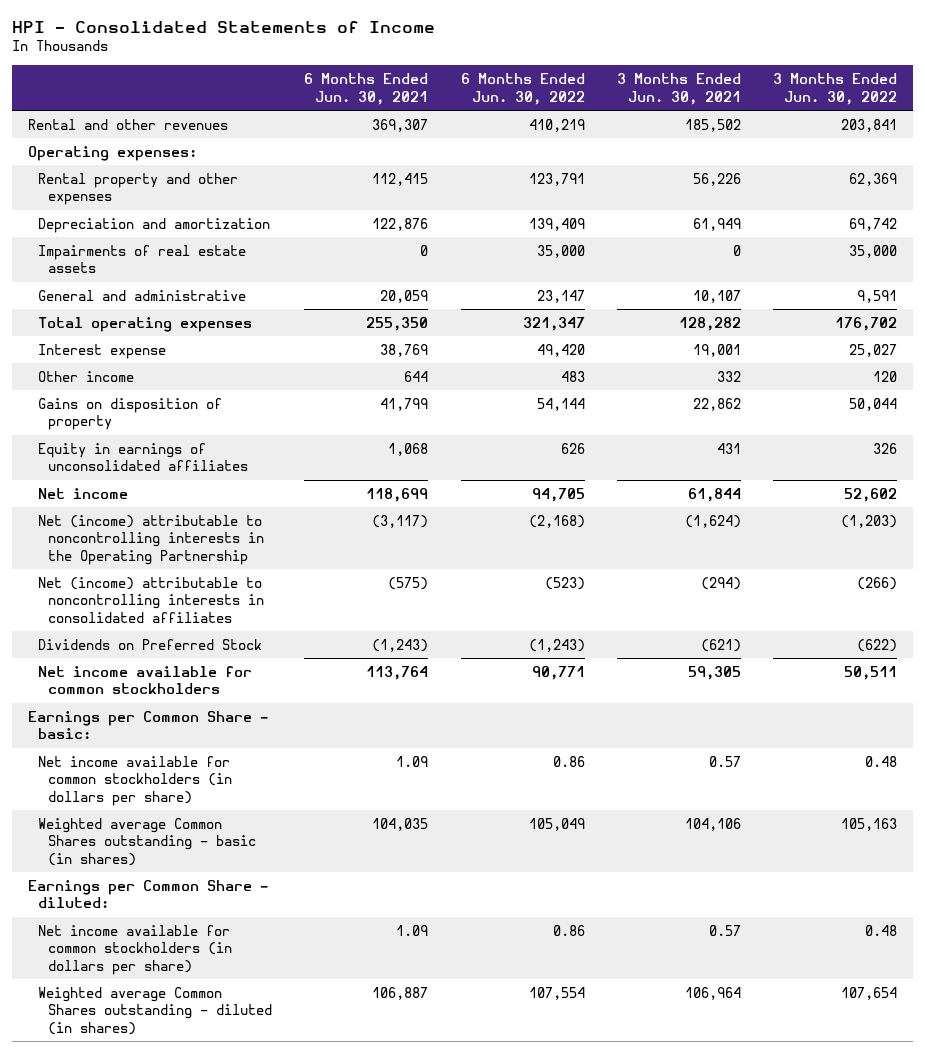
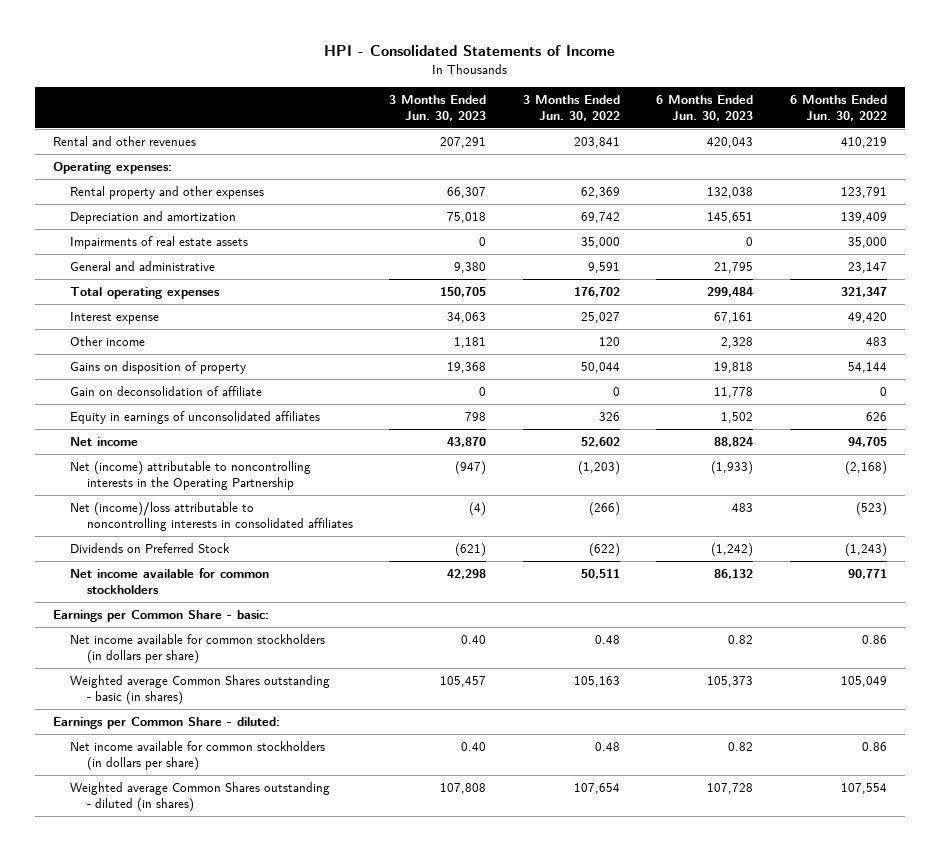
[304,73,429,105] 6 Months Ended Jun. 30, 2021 -> none
[616,73,741,105] 3 Months Ended Jun. 30, 2021 -> none
none -> [389,94,487,121] 3 Months Ended Jun. 30, 2023
none -> [656,94,754,121] 6 Months Ended Jun. 30, 2023
none -> [70,386,263,397] Gain on deconsolidation of affiliate
[37,576,265,623] Net (income) attributable to noncontrolling interests in consolidated affiliates -> [70,502,353,532] Net (income)/loss attributable to noncontrolling interests in consolidated affiliates

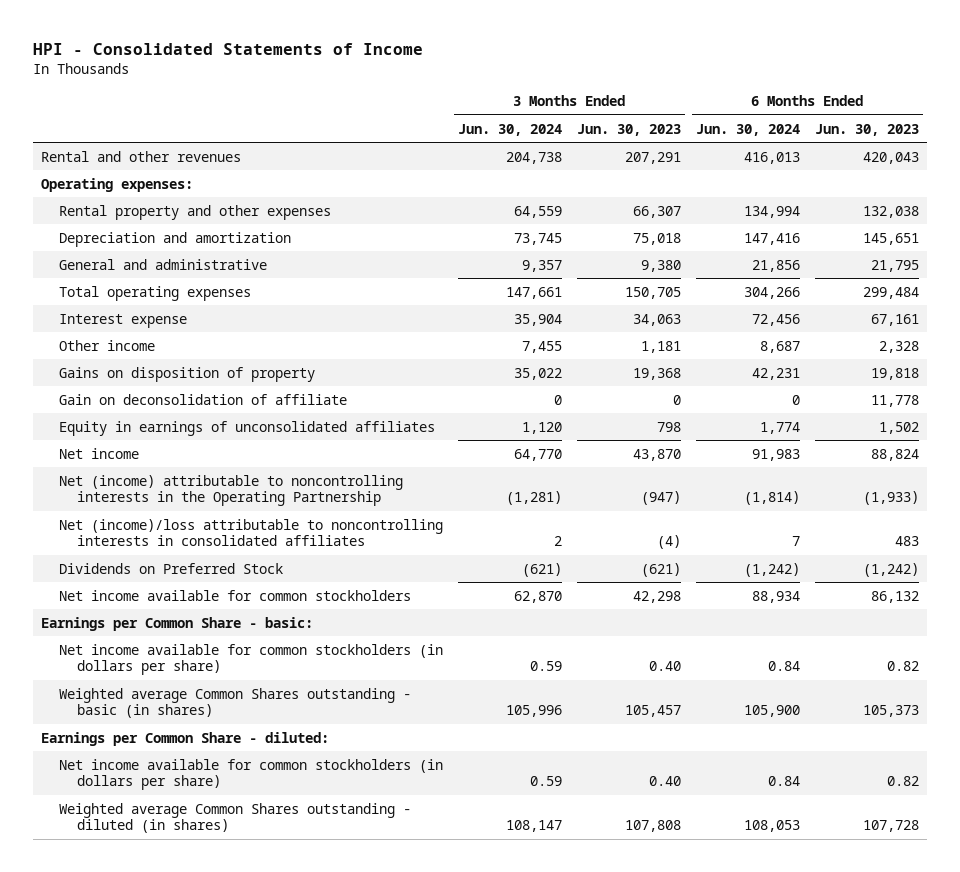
[522,94,620,121] 3 Months Ended Jun. 30, 2022 -> none
[789,94,887,121] 6 Months Ended Jun. 30, 2022 -> none
none -> [457,123,562,136] Jun. 30, 2024
none -> [695,123,800,136] Jun. 30, 2024
[70,236,249,250] Impairments of real estate assets -> none

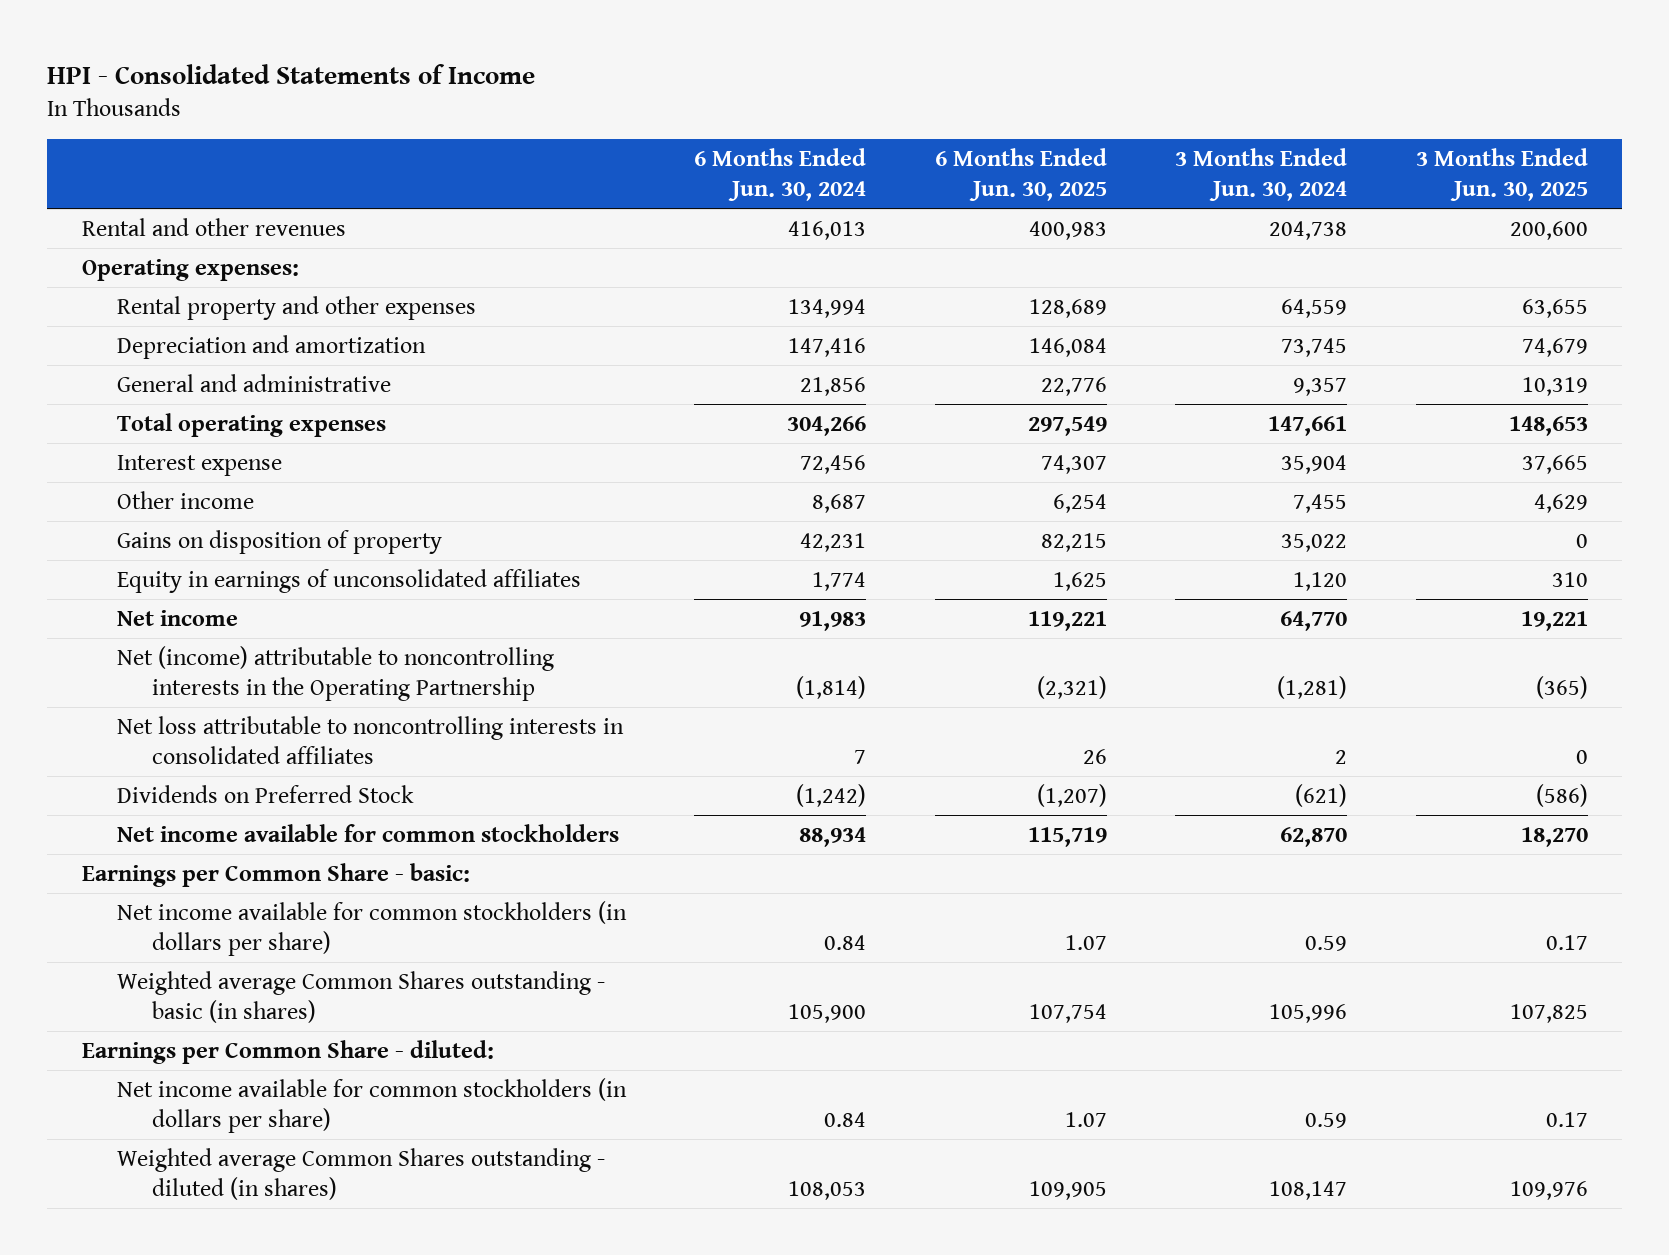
[576,123,681,136] Jun. 30, 2023 -> none
[814,123,919,136] Jun. 30, 2023 -> none
none -> [934,147,1107,201] 6 Months Ended Jun. 30, 2025
none -> [1415,147,1588,201] 3 Months Ended Jun. 30, 2025
[58,393,347,405] Gain on deconsolidation of affiliate -> none
[58,518,443,547] Net (income)/loss attributable to noncontrolling interests in consolidated affiliates -> [116,715,624,764] Net loss attributable to noncontrolling interests in consolidated affiliates

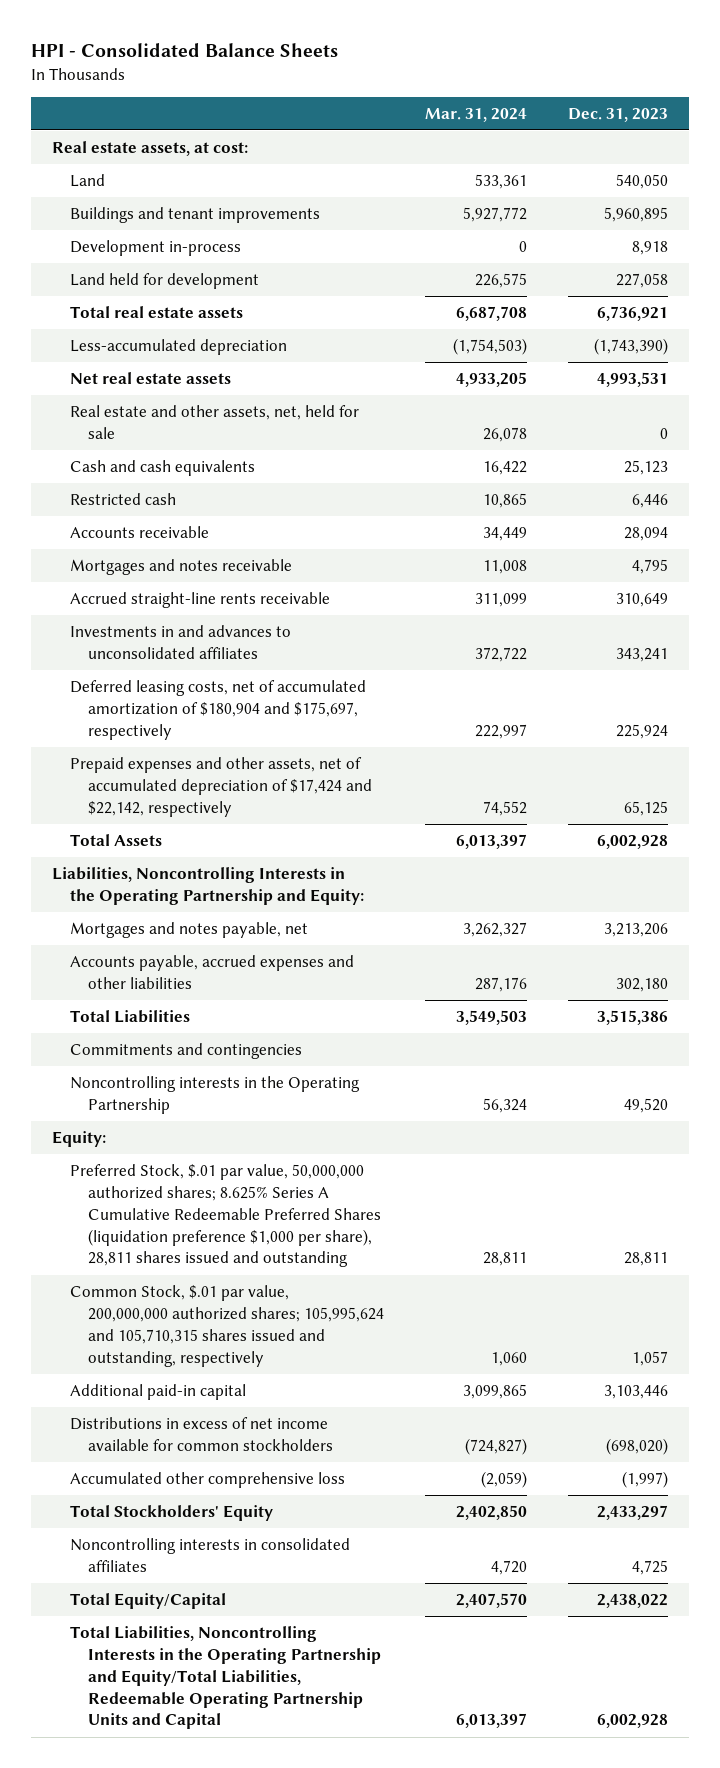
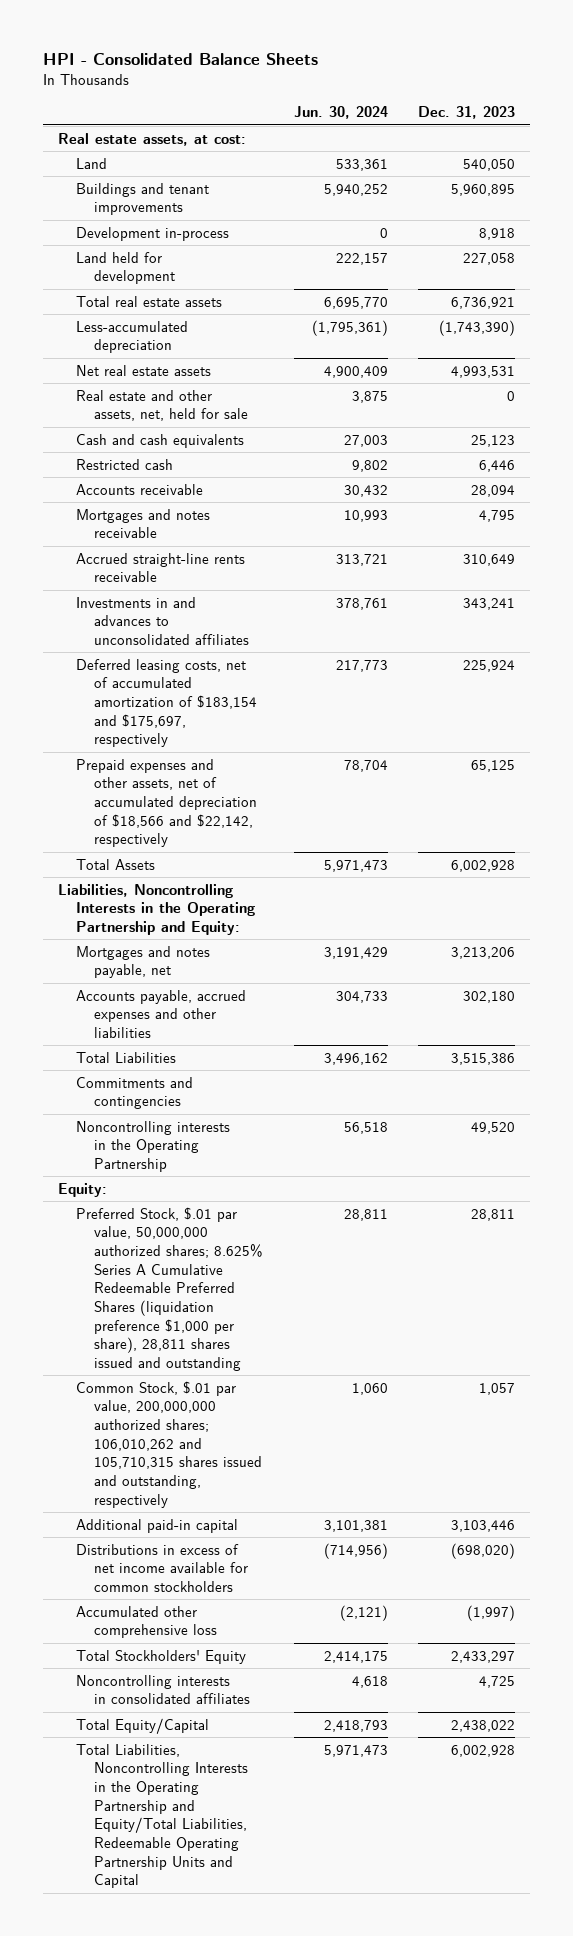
[425,107,528,122] Mar. 31, 2024 -> none
none -> [293,106,388,120] Jun. 30, 2024
[69,680,366,740] Deferred leasing costs, net of accumulated amortization of $180,904 and $175,697, respectively -> [76,658,258,748] Deferred leasing costs, net of accumulated amortization of $183,154 and $175,697, respectively
[69,757,372,817] Prepaid expenses and other assets, net of accumulated depreciation of $17,424 and $22,142, respectively -> [76,758,258,848] Prepaid expenses and other assets, net of accumulated depreciation of $18,566 and $22,142, respectively
[69,1285,384,1367] Common Stock, $.01 par value, 200,000,000 authorized shares; 105,995,624 and 105,710,315 shares issued and outstanding, respectively -> [76,1380,263,1508] Common Stock, $.01 par value, 200,000,000 authorized shares; 106,010,262 and 105,710,315 shares issued and outstanding, respectively

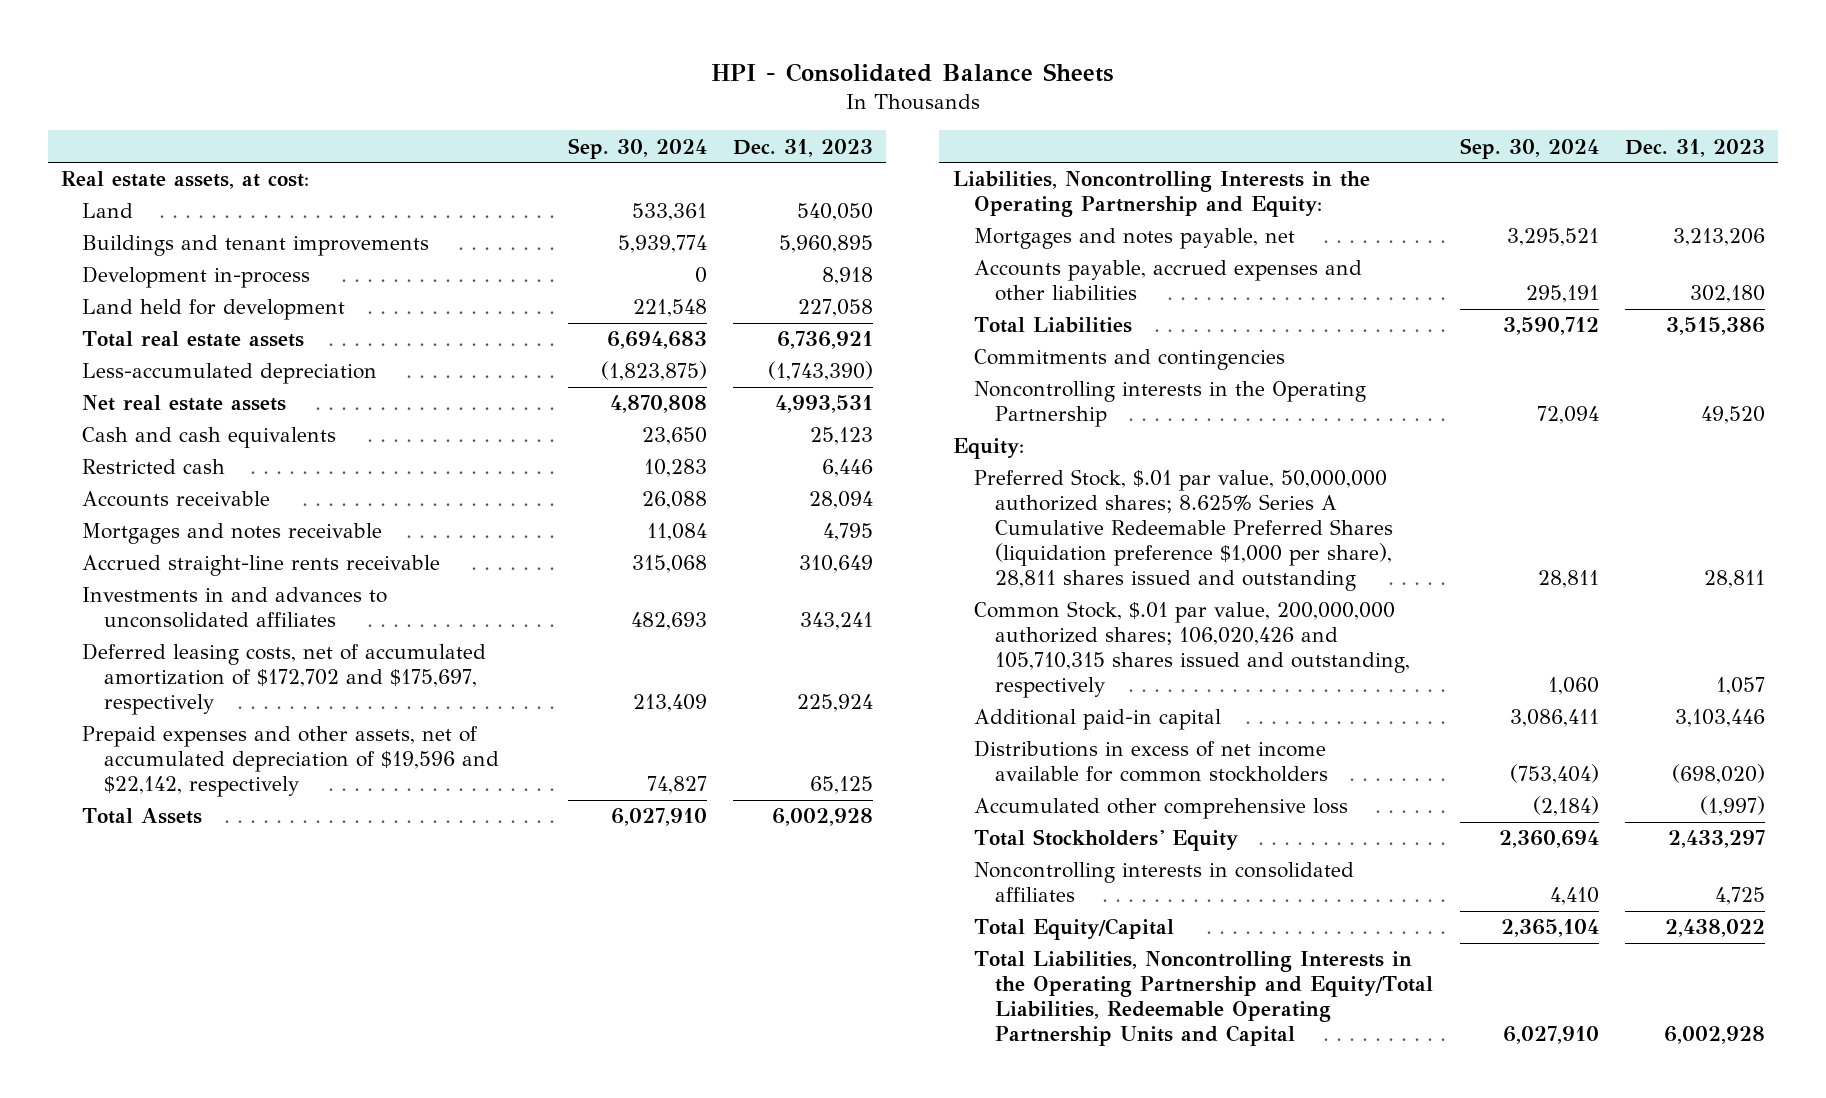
[293,106,388,120] Jun. 30, 2024 -> none
none -> [567,137,707,159] Sep. 30, 2024
[76,389,249,422] Real estate and other assets, net, held for sale -> none
[76,658,258,748] Deferred leasing costs, net of accumulated amortization of $183,154 and $175,697, respectively -> [82,643,487,716] Deferred leasing costs, net of accumulated amortization of $172,702 and $175,697, respectively
[76,758,258,848] Prepaid expenses and other assets, net of accumulated depreciation of $18,566 and $22,142, respectively -> [82,726,499,798] Prepaid expenses and other assets, net of accumulated depreciation of $19,596 and $22,142, respectively
[76,1380,263,1508] Common Stock, $.01 par value, 200,000,000 authorized shares; 106,010,262 and 105,710,315 shares issued and outstanding, respectively -> [973,601,1411,699] Common Stock, $.01 par value, 200,000,000 authorized shares; 106,020,426 and 105,710,315 shares issued and outstanding, respectively

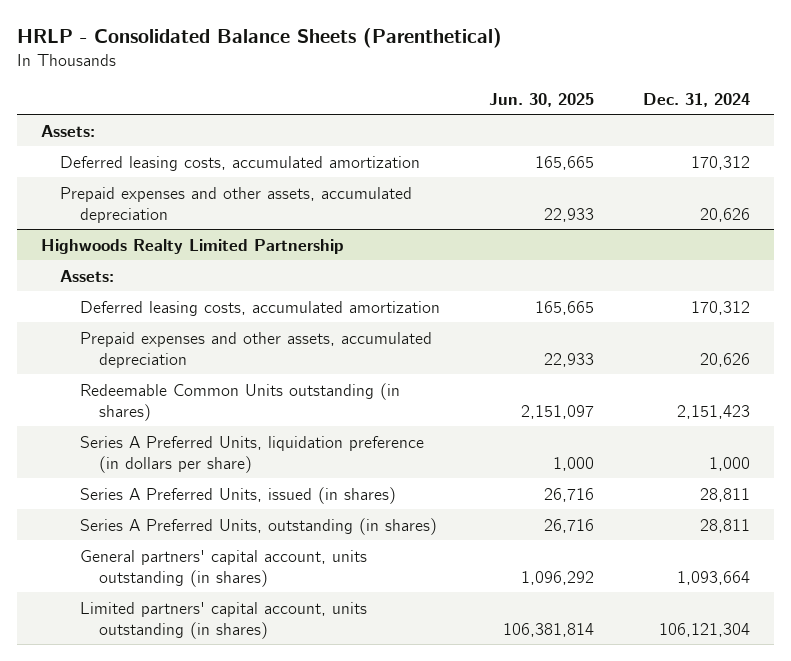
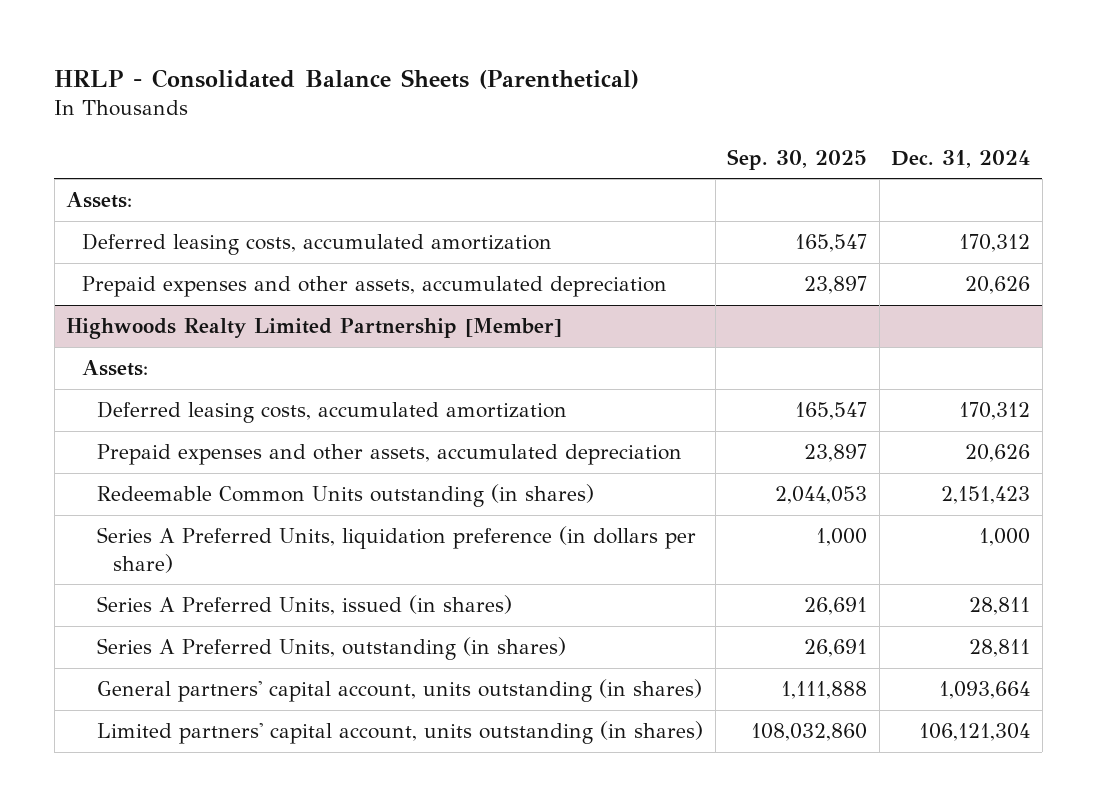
[488,92,594,107] Jun. 30, 2025 -> none
none -> [727,148,868,170] Sep. 30, 2025
[41,238,345,254] Highwoods Realty Limited Partnership -> [66,318,563,340] Highwoods Realty Limited Partnership [Member]

